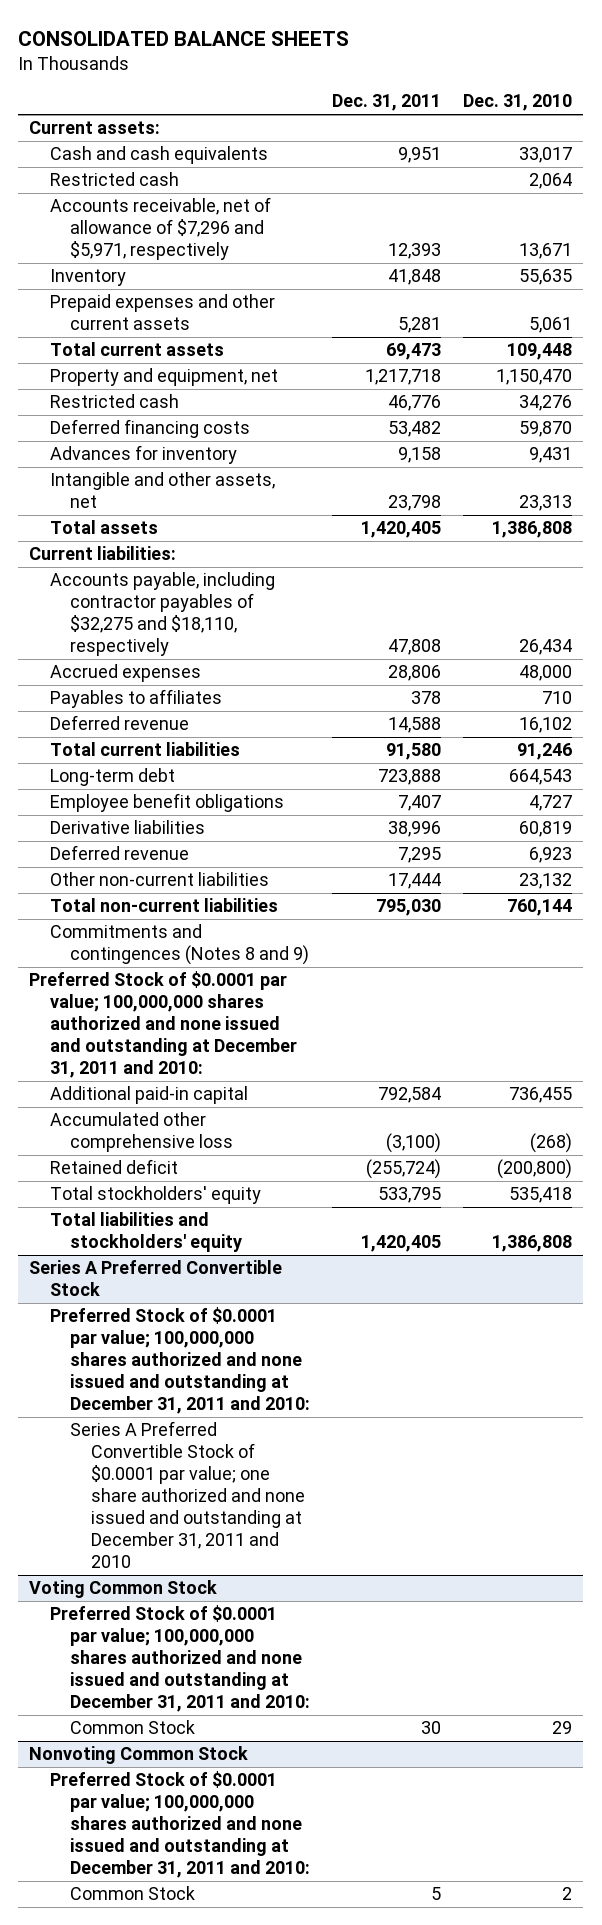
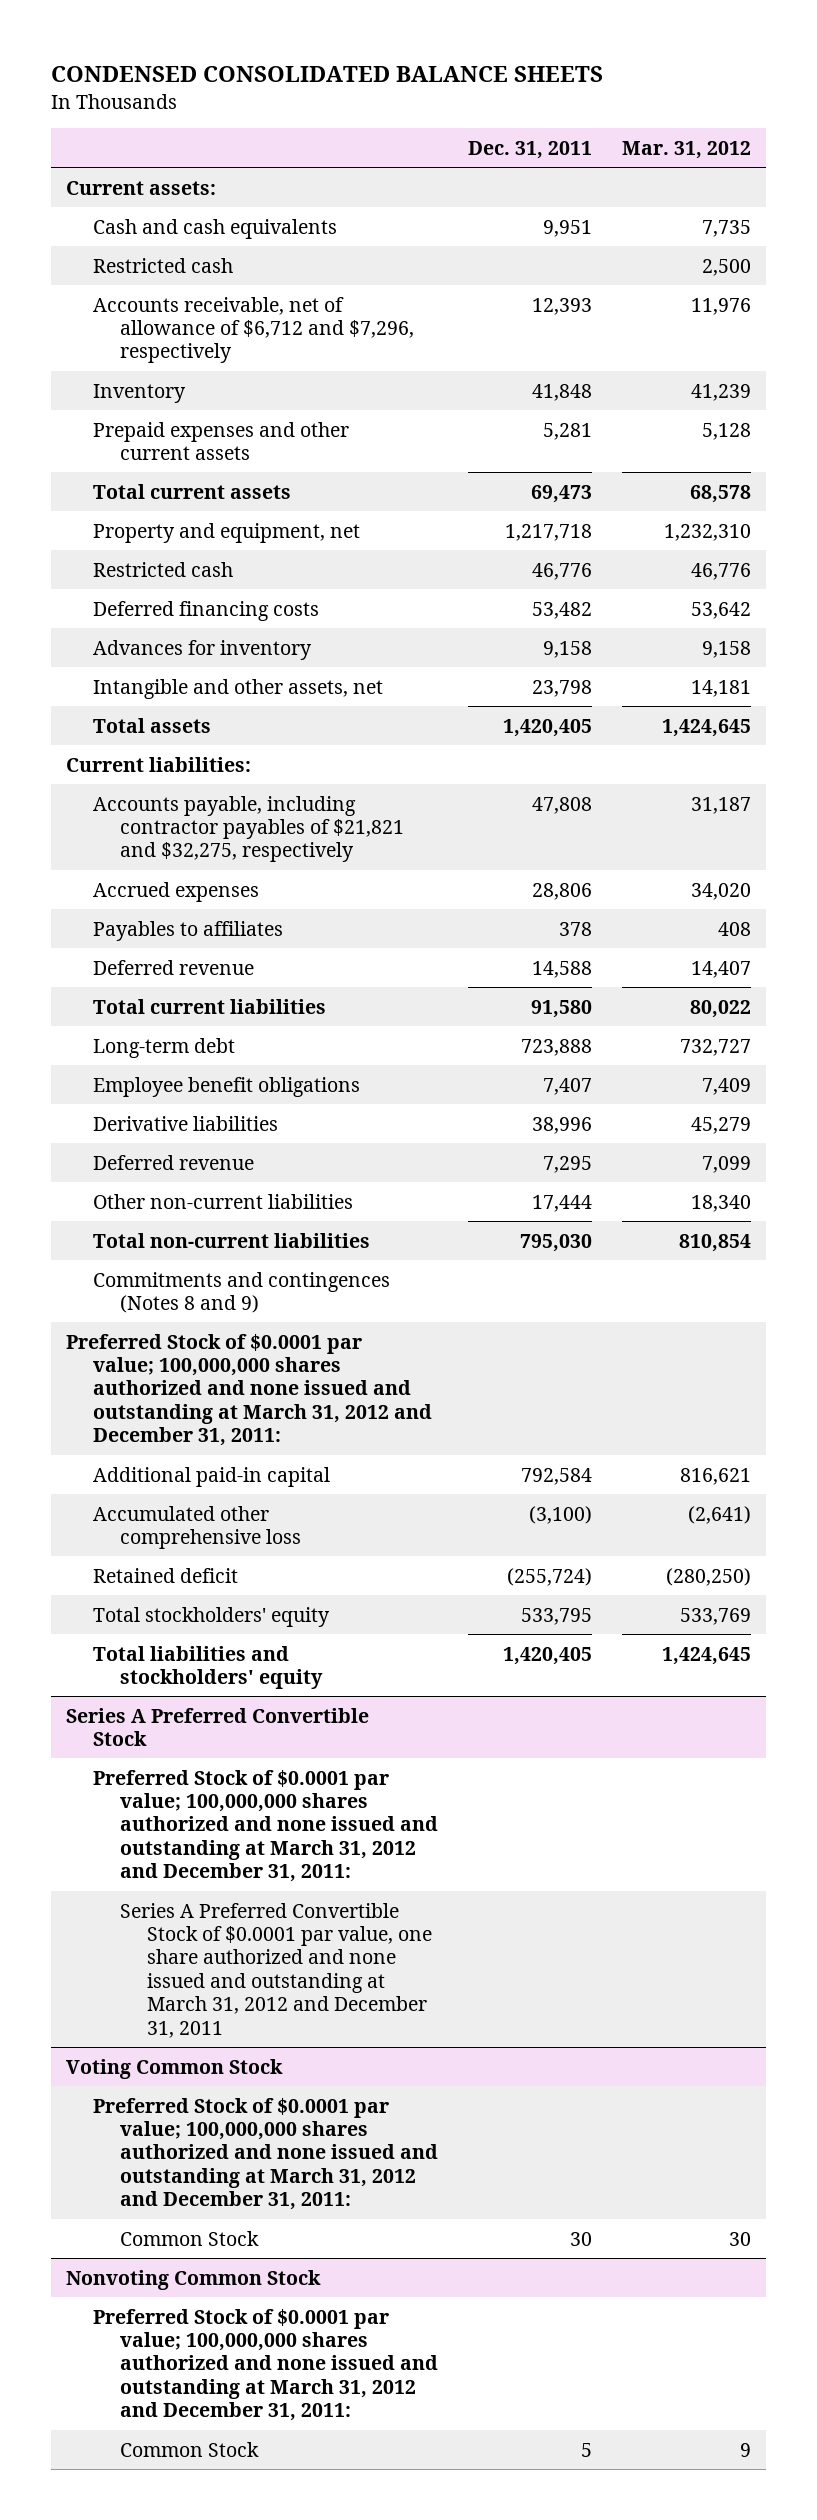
[18,31,350,47] CONSOLIDATED BALANCE SHEETS -> [51,65,604,82] CONDENSED CONSOLIDATED BALANCE SHEETS
[463,94,573,112] Dec. 31, 2010 -> none
none -> [622,140,752,159] Mar. 31, 2012
[49,197,271,261] Accounts receivable, net of allowance of $7,296 and $5,971, respectively -> [93,296,415,364] Accounts receivable, net of allowance of $6,712 and $7,296, respectively
[49,572,275,657] Accounts payable, including contractor payables of $32,275 and $18,110, respectively -> [93,795,405,863] Accounts payable, including contractor payables of $21,821 and $32,275, respectively
[29,971,297,1079] Preferred Stock of $0.0001 par value; 100,000,000 shares authorized and none issued and outstanding at December 31, 2011 and 2010: -> [66,1333,433,1447] Preferred Stock of $0.0001 par value; 100,000,000 shares authorized and none issued and outstanding at March 31, 2012 and December 31, 2011:
[49,1307,311,1415] Preferred Stock of $0.0001 par value; 100,000,000 shares authorized and none issued and outstanding at December 31, 2011 and 2010: -> [93,1769,439,1883] Preferred Stock of $0.0001 par value; 100,000,000 shares authorized and none issued and outstanding at March 31, 2012 and December 31, 2011:
[70,1421,305,1569] Series A Preferred Convertible Stock of $0.0001 par value; one share authorized and none issued and outstanding at December 31, 2011 and 2010 -> [120,1902,433,2038] Series A Preferred Convertible Stock of $0.0001 par value, one share authorized and none issued and outstanding at March 31, 2012 and December 31, 2011
[49,1605,311,1713] Preferred Stock of $0.0001 par value; 100,000,000 shares authorized and none issued and outstanding at December 31, 2011 and 2010: -> [93,2097,439,2211] Preferred Stock of $0.0001 par value; 100,000,000 shares authorized and none issued and outstanding at March 31, 2012 and December 31, 2011:
[49,1771,311,1879] Preferred Stock of $0.0001 par value; 100,000,000 shares authorized and none issued and outstanding at December 31, 2011 and 2010: -> [93,2308,439,2422] Preferred Stock of $0.0001 par value; 100,000,000 shares authorized and none issued and outstanding at March 31, 2012 and December 31, 2011:

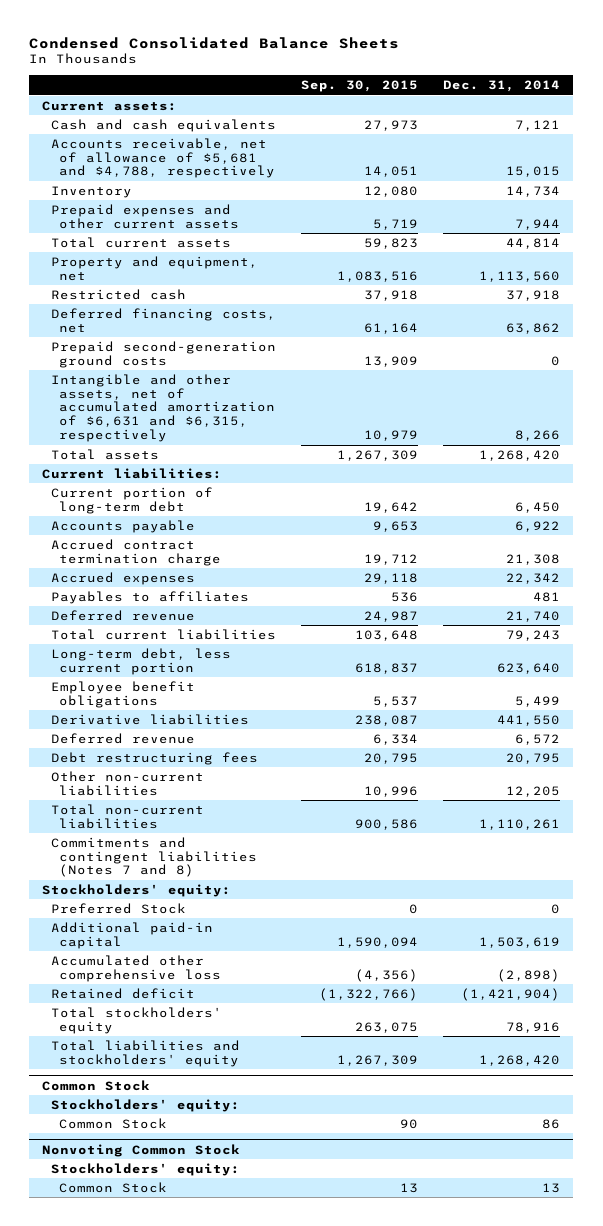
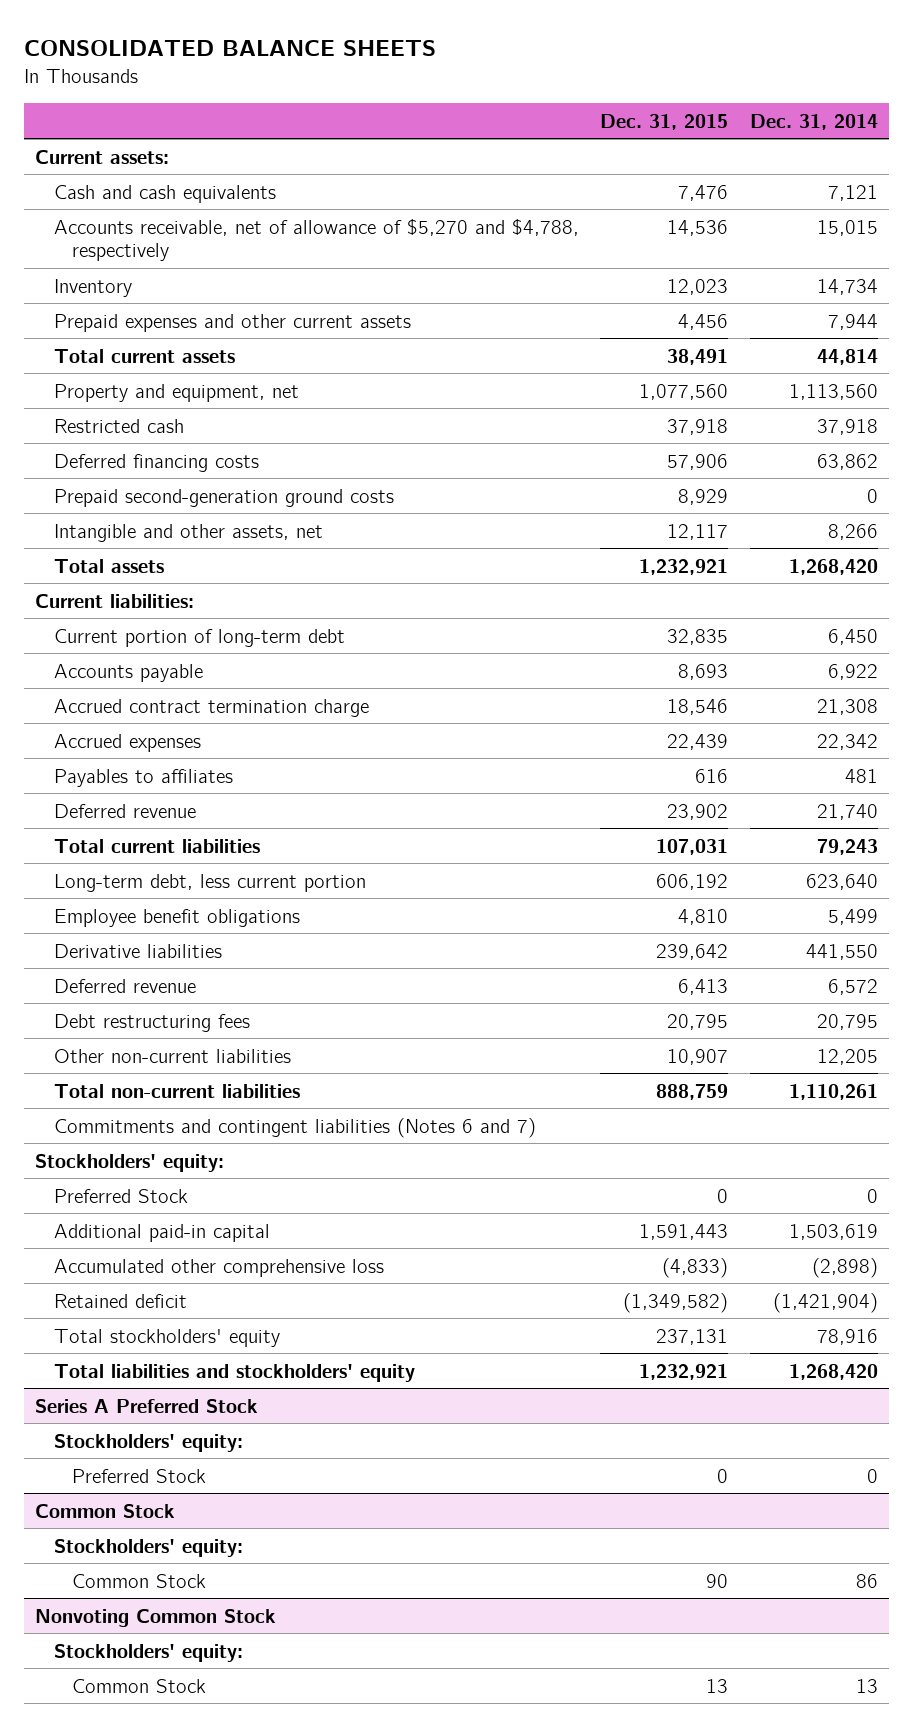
[29,36,400,49] Condensed Consolidated Balance Sheets -> [24,39,437,56] CONSOLIDATED BALANCE SHEETS
[301,79,419,92] Sep. 30, 2015 -> none
none -> [600,113,729,130] Dec. 31, 2015
[50,137,276,179] Accounts receivable, net of allowance of $5,681 and $4,788, respectively -> [53,218,579,262] Accounts receivable, net of allowance of $5,270 and $4,788, respectively
[50,307,276,333] Deferred financing costs, net -> [53,453,259,472] Deferred financing costs
[50,373,276,442] Intangible and other assets, net of accumulated amortization of $6,631 and $6,315, respectively -> [53,523,323,542] Intangible and other assets, net
[50,836,258,878] Commitments and contingent liabilities (Notes 7 and 8) -> [53,1117,536,1138] Commitments and contingent liabilities (Notes 6 and 7)
none -> [35,1398,259,1413] Series A Preferred Stock
none -> [53,1433,243,1452] Stockholders' equity:
none -> [72,1468,207,1483] Preferred Stock

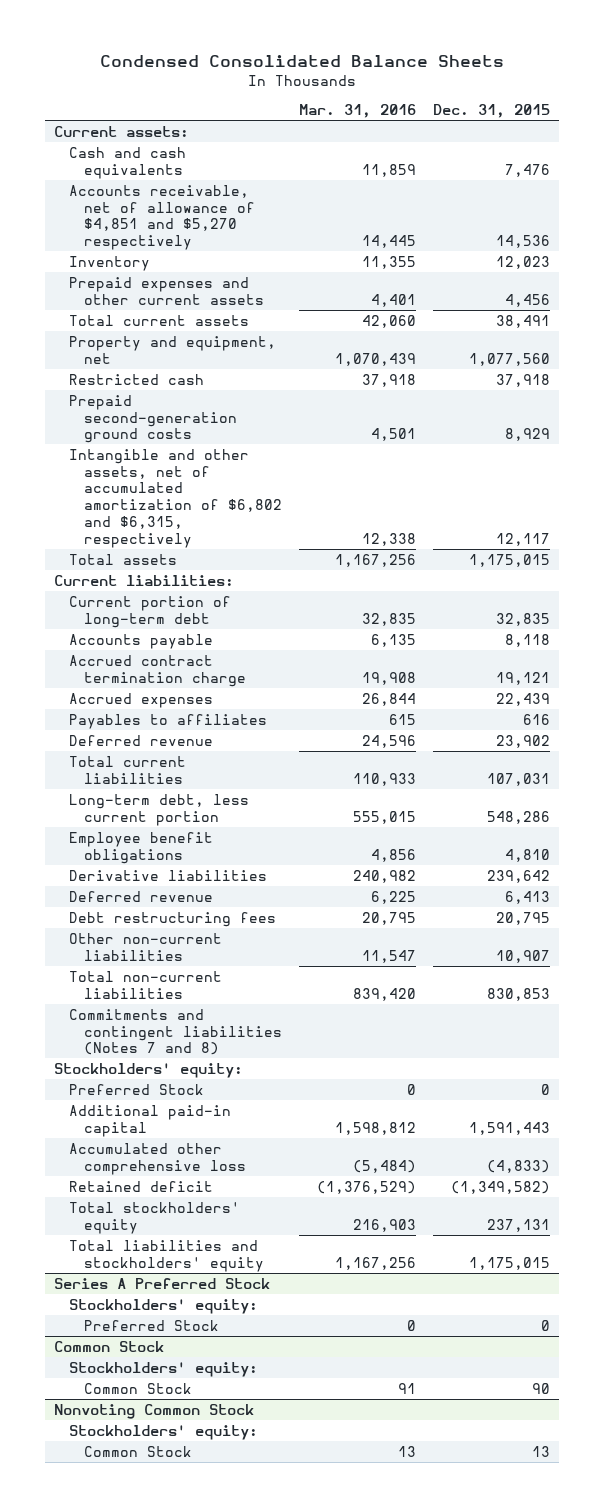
[24,39,437,56] CONSOLIDATED BALANCE SHEETS -> [100,54,505,67] Condensed Consolidated Balance Sheets
[749,113,878,130] Dec. 31, 2014 -> none
none -> [299,104,417,119] Mar. 31, 2016
[53,218,579,262] Accounts receivable, net of allowance of $5,270 and $4,788, respectively -> [68,184,255,251] Accounts receivable, net of allowance of $4,851 and $5,270 respectively
[53,453,259,472] Deferred financing costs -> none
[53,523,323,542] Intangible and other assets, net -> [68,448,282,549] Intangible and other assets, net of accumulated amortization of $6,802 and $6,315, respectively
[639,558,729,575] 1,232,921 -> [469,553,551,567] 1,175,015
[678,663,729,680] 8,693 -> [505,633,551,647] 8,118
[667,698,729,715] 18,546 -> [496,671,551,685] 19,121
[656,873,729,890] 606,192 -> [487,810,551,824] 548,286
[656,1083,729,1100] 888,759 -> [487,987,551,1001] 830,853
[53,1117,536,1138] Commitments and contingent liabilities (Notes 6 and 7) -> [68,1008,282,1056] Commitments and contingent liabilities (Notes 7 and 8)
[639,1363,729,1380] 1,232,921 -> [469,1256,551,1270] 1,175,015

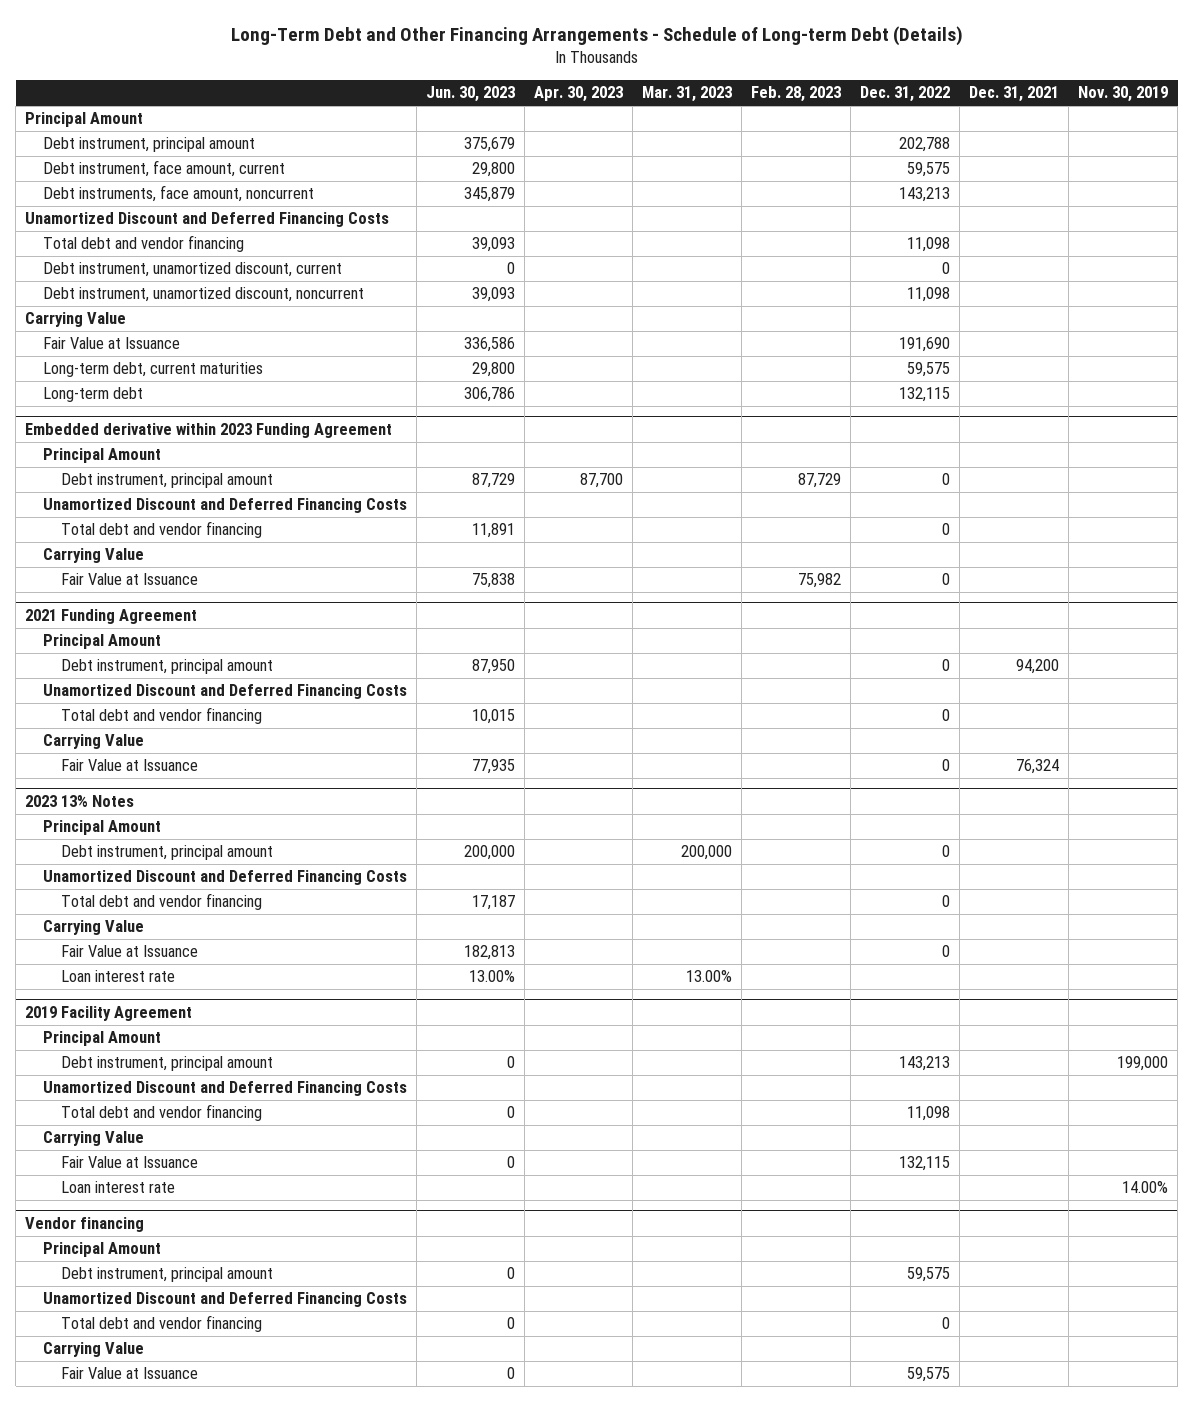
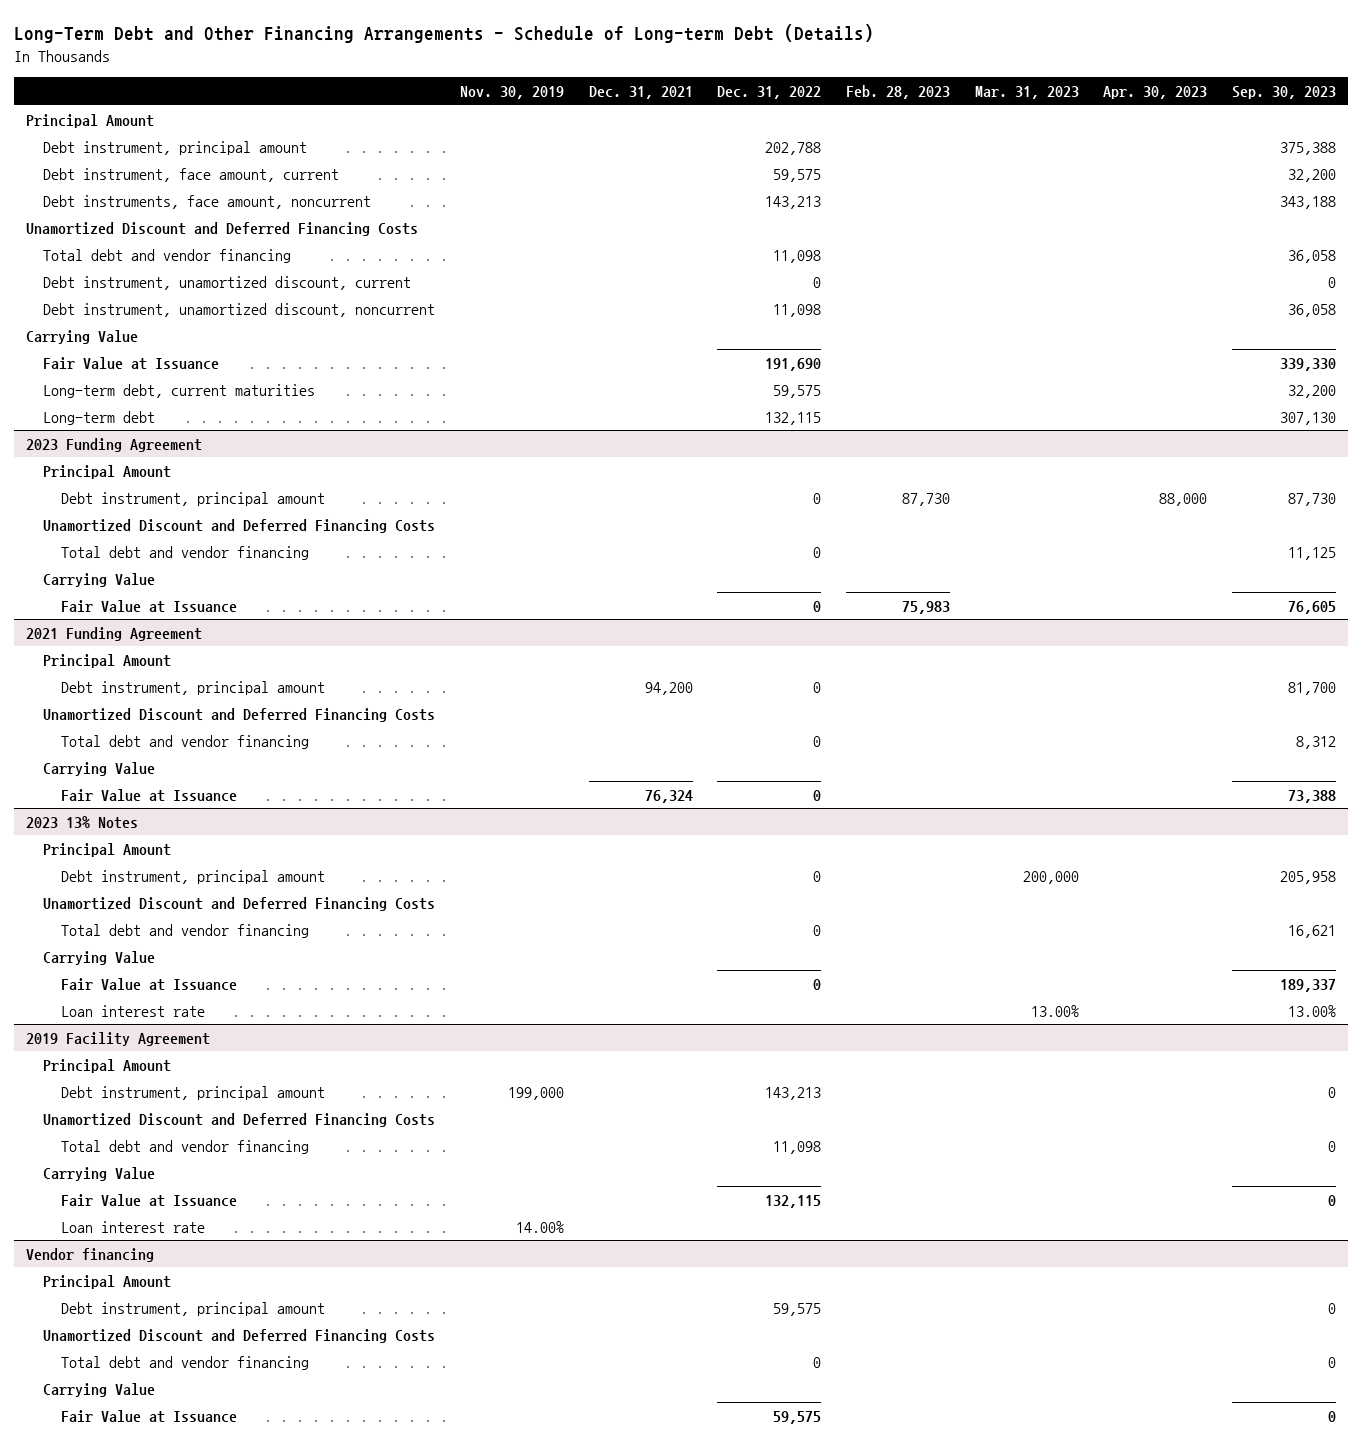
[425,86,515,103] Jun. 30, 2023 -> none
none -> [1231,86,1336,100] Sep. 30, 2023
[25,422,393,438] Embedded derivative within 2023 Funding Agreement -> [26,437,203,452] 2023 Funding Agreement
[580,473,624,489] 87,700 -> [1159,492,1208,506] 88,000
[798,473,842,489] 87,729 -> [902,492,951,506] 87,730
[798,573,842,589] 75,982 -> [902,600,951,614] 75,983

